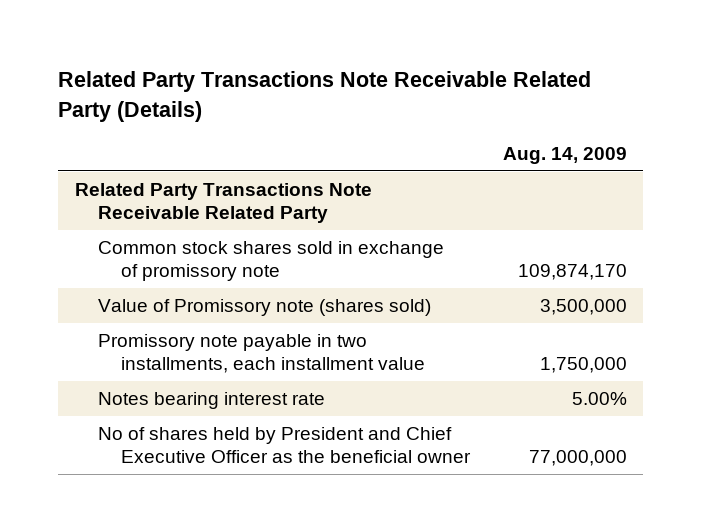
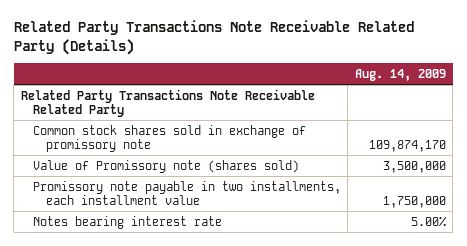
[97,427,472,463] No of shares held by President and Chief Executive Officer as the beneficial owner -> none

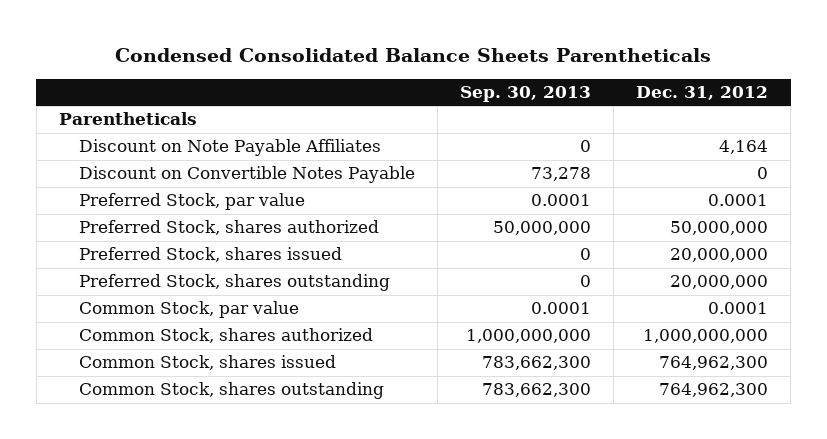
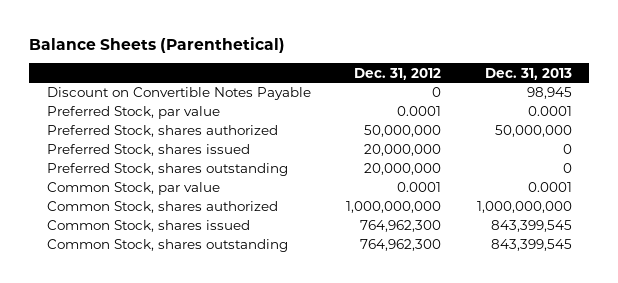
[115,47,712,62] Condensed Consolidated Balance Sheets Parentheticals -> [28,36,285,53] Balance Sheets (Parenthetical)
[460,86,592,103] Sep. 30, 2013 -> none
none -> [484,67,572,80] Dec. 31, 2013
[58,112,197,126] Parentheticals -> none
[79,139,382,157] Discount on Note Payable Affiliates -> none

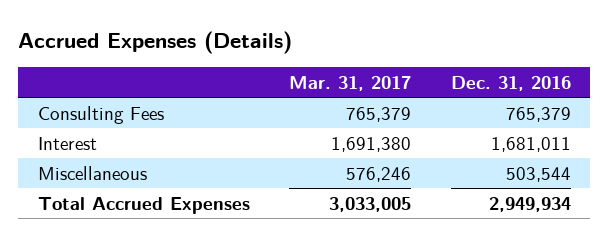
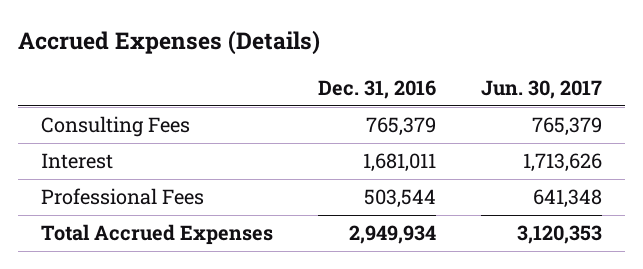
[289,75,412,91] Mar. 31, 2017 -> none
none -> [481,79,603,99] Jun. 30, 2017
[38,165,148,180] Miscellaneous -> [40,188,204,206] Professional Fees

